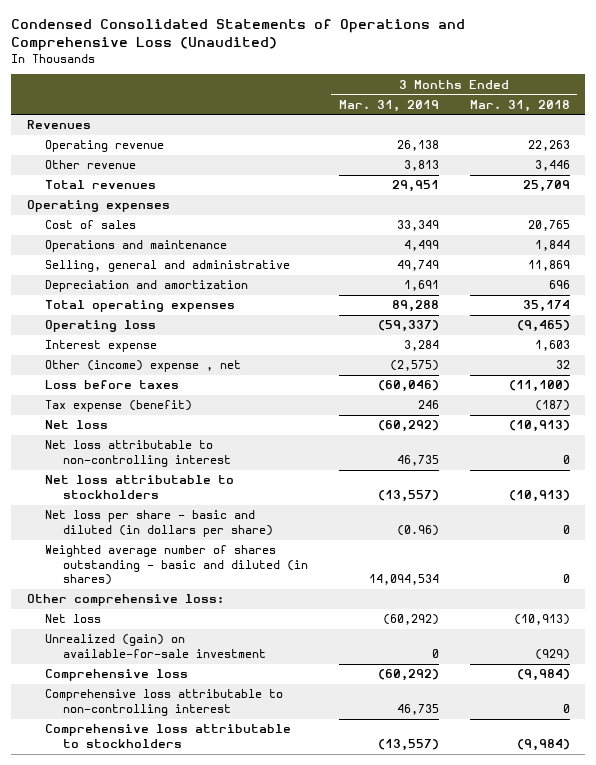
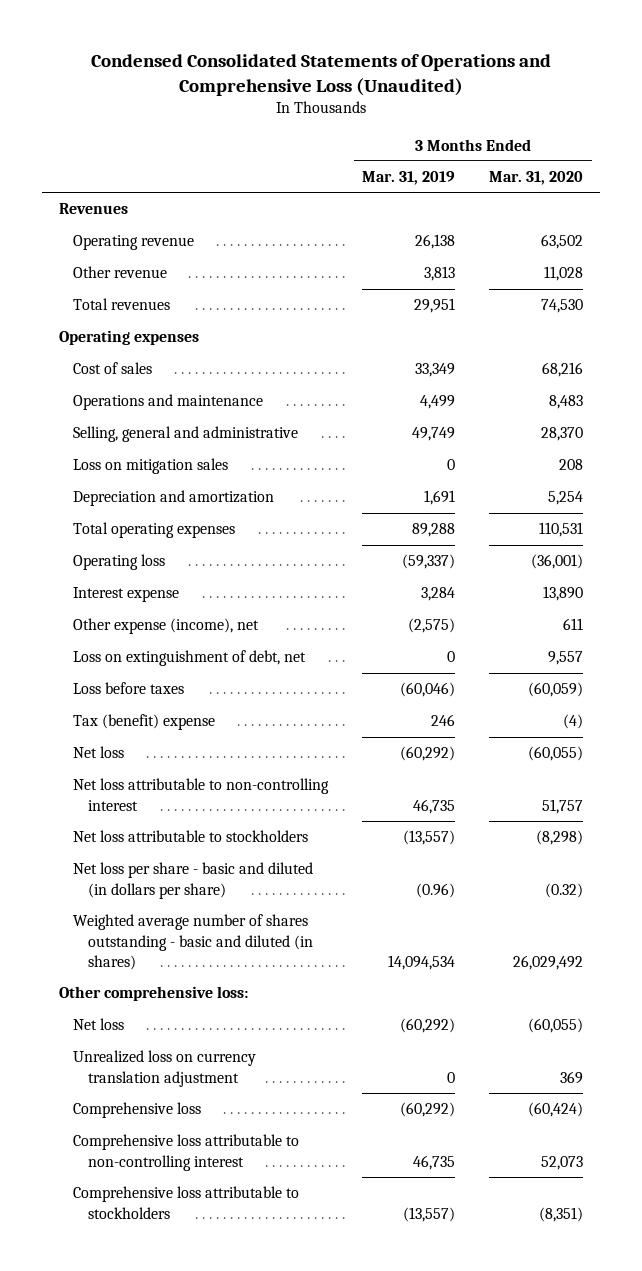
[469,99,570,112] Mar. 31, 2018 -> none
none -> [489,171,584,186] Mar. 31, 2020
none -> [73,458,229,475] Loss on mitigation sales
[44,360,241,373] Other (income) expense , net -> [73,618,260,635] Other expense (income), net
none -> [73,650,307,667] Loss on extinguishment of debt, net
[44,400,192,413] Tax expense (benefit) -> [73,714,216,731] Tax (benefit) expense
[44,634,267,658] Unrealized (gain) on available-for-sale investment -> none
none -> [73,1050,257,1087] Unrealized loss on currency translation adjustment

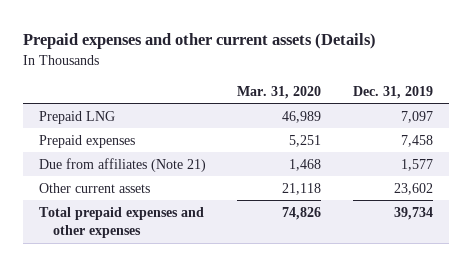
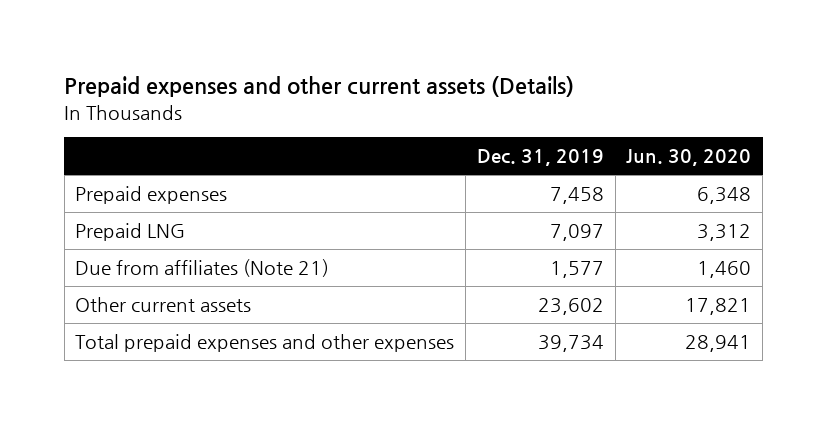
[237,85,322,99] Mar. 31, 2020 -> none
none -> [626,149,752,167] Jun. 30, 2020
[38,110,115,124] Prepaid LNG -> [75,222,186,241] Prepaid LNG

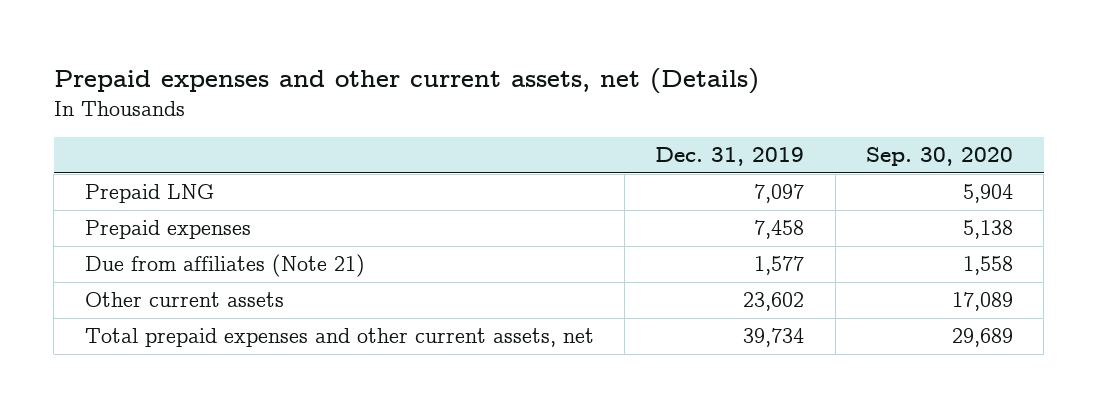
[64,76,575,98] Prepaid expenses and other current assets (Details) -> [53,68,759,95] Prepaid expenses and other current assets, net (Details)
[626,149,752,167] Jun. 30, 2020 -> none
none -> [865,147,1013,167] Sep. 30, 2020
[75,185,228,204] Prepaid expenses -> [84,220,251,240] Prepaid expenses
[75,333,455,352] Total prepaid expenses and other expenses -> [84,328,594,348] Total prepaid expenses and other current assets, net

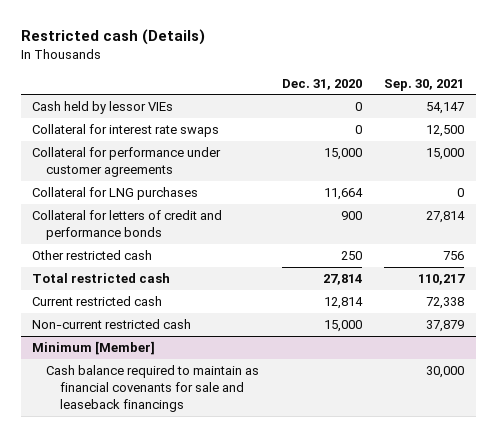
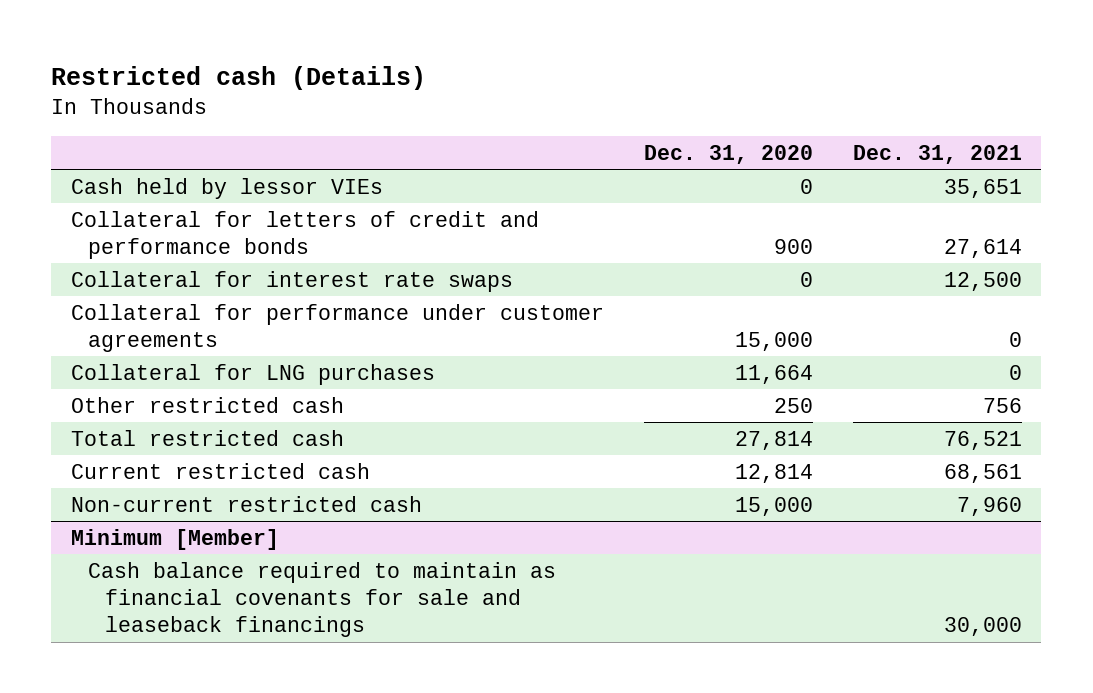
[384,78,465,91] Sep. 30, 2021 -> none
none -> [852,144,1022,164] Dec. 31, 2021
[32,210,223,240] Collateral for letters of credit and performance bonds -> [71,210,540,260] Collateral for letters of credit and performance bonds

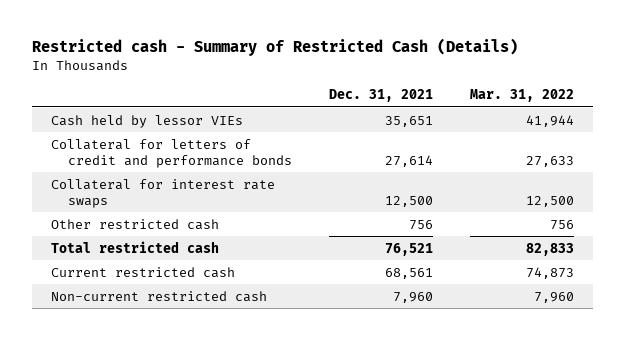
[51,66,427,91] Restricted cash (Details) -> [32,38,519,57] Restricted cash - Summary of Restricted Cash (Details)
[643,144,813,164] Dec. 31, 2020 -> none
none -> [470,89,575,103] Mar. 31, 2022
[71,303,605,353] Collateral for performance under customer agreements -> none
[71,363,436,385] Collateral for LNG purchases -> none
[71,528,280,550] Minimum [Member] -> none
[88,561,557,638] Cash balance required to maintain as financial covenants for sale and leaseback financings -> none

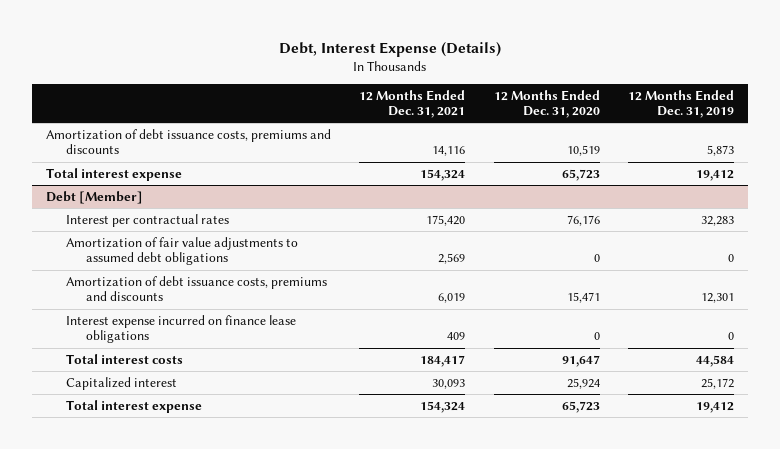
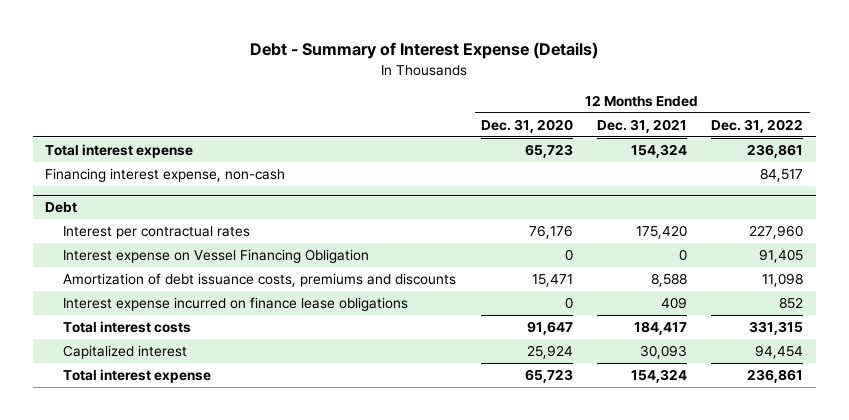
[279,41,502,57] Debt, Interest Expense (Details) -> [250,42,599,60] Debt - Summary of Interest Expense (Details)
[627,89,734,119] 12 Months Ended Dec. 31, 2019 -> none
none -> [711,118,804,133] Dec. 31, 2022
[46,128,332,155] Amortization of debt issuance costs, premiums and discounts -> none
none -> [45,168,286,183] Financing interest expense, non-cash
[46,190,144,204] Debt [Member] -> [45,202,78,214] Debt
[66,236,299,266] Amortization of fair value adjustments to assumed debt obligations -> none
none -> [63,249,370,264] Interest expense on Vessel Financing Obligation
[438,293,466,304] 6,019 -> [651,273,688,288] 8,588

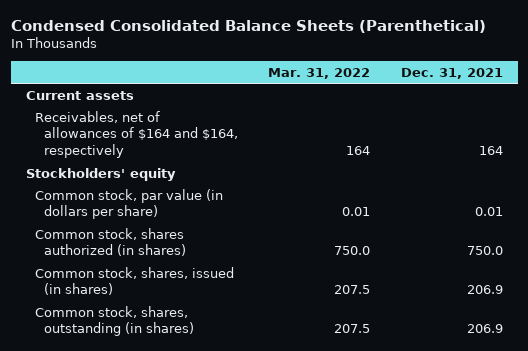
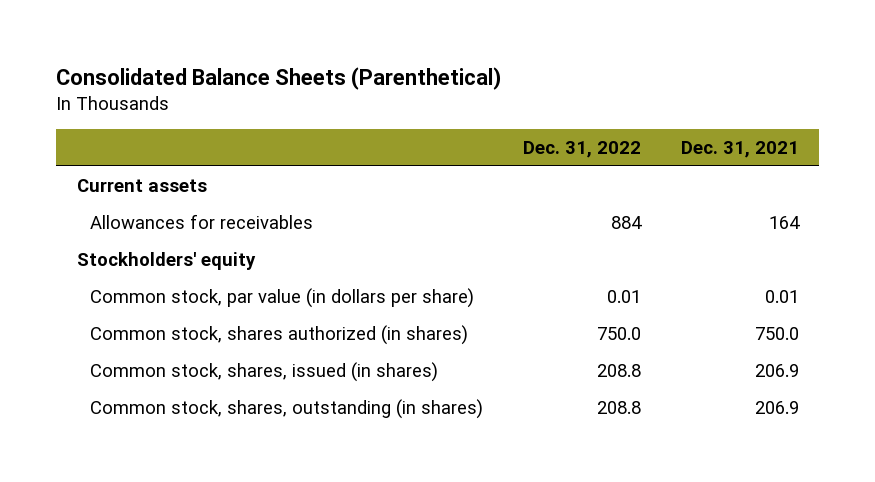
[10,19,486,33] Condensed Consolidated Balance Sheets (Parenthetical) -> [56,67,502,91] Consolidated Balance Sheets (Parenthetical)
[268,67,371,79] Mar. 31, 2022 -> none
none -> [522,140,641,158] Dec. 31, 2022
[35,110,239,159] Receivables, net of allowances of $164 and $164, respectively -> [89,214,313,230] Allowances for receivables

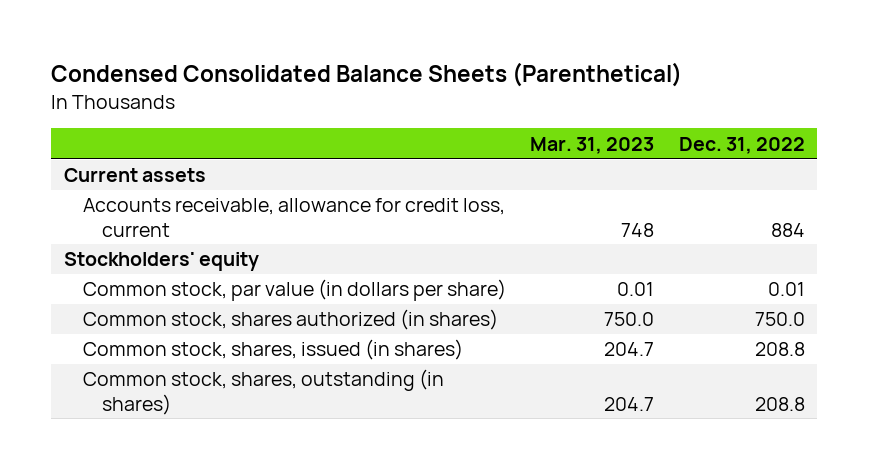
[56,67,502,91] Consolidated Balance Sheets (Parenthetical) -> [51,62,683,88] Condensed Consolidated Balance Sheets (Parenthetical)
[680,140,799,158] Dec. 31, 2021 -> none
none -> [530,136,655,154] Mar. 31, 2023
[89,214,313,230] Allowances for receivables -> [82,198,505,237] Accounts receivable, allowance for credit loss, current

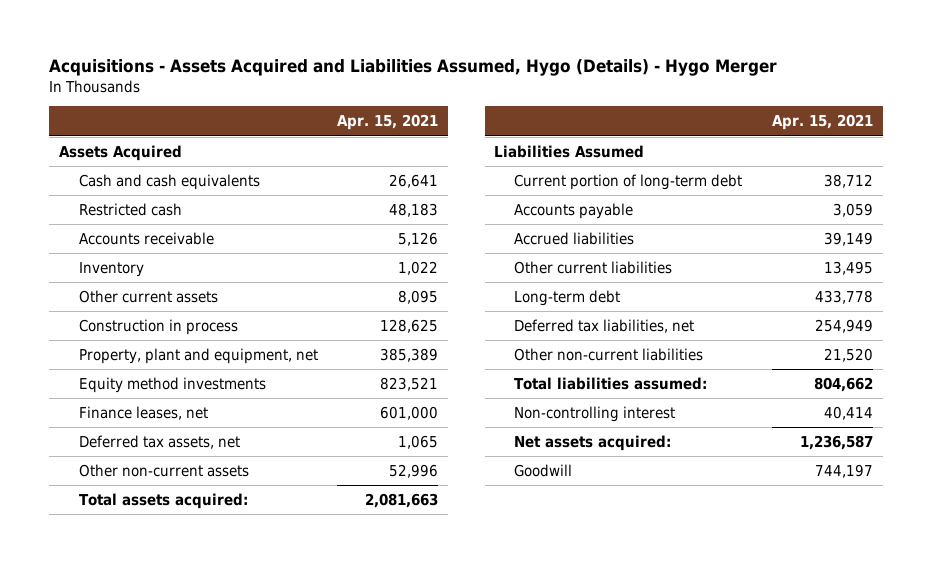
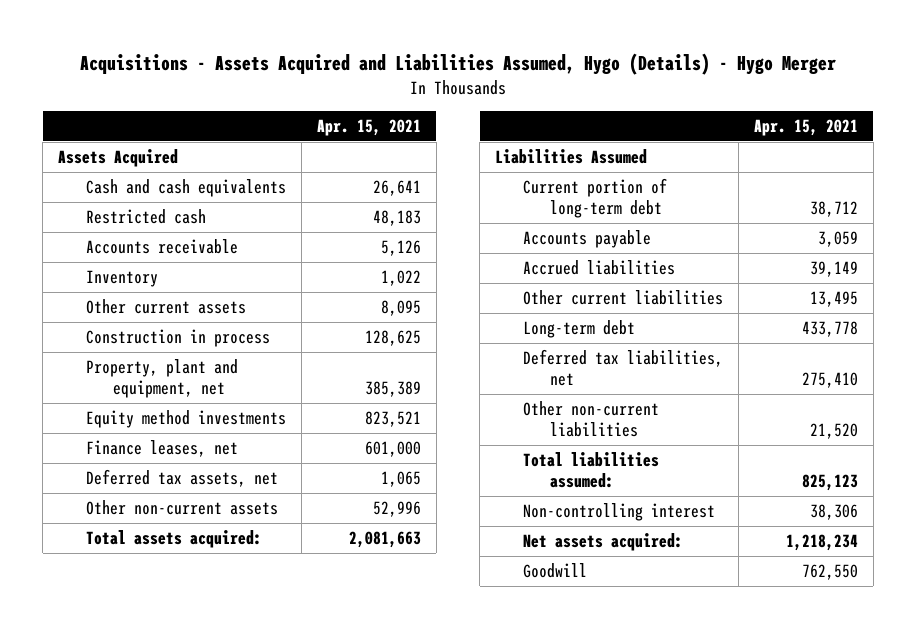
[815,319,874,334] 254,949 -> [801,371,858,388] 275,410
[814,377,874,393] 804,662 -> [801,473,858,491] 825,123
[824,406,874,421] 40,414 -> [809,503,858,520] 38,306
[800,435,874,451] 1,236,587 -> [785,533,858,551] 1,218,234
[815,464,874,479] 744,197 -> [801,563,858,580] 762,550

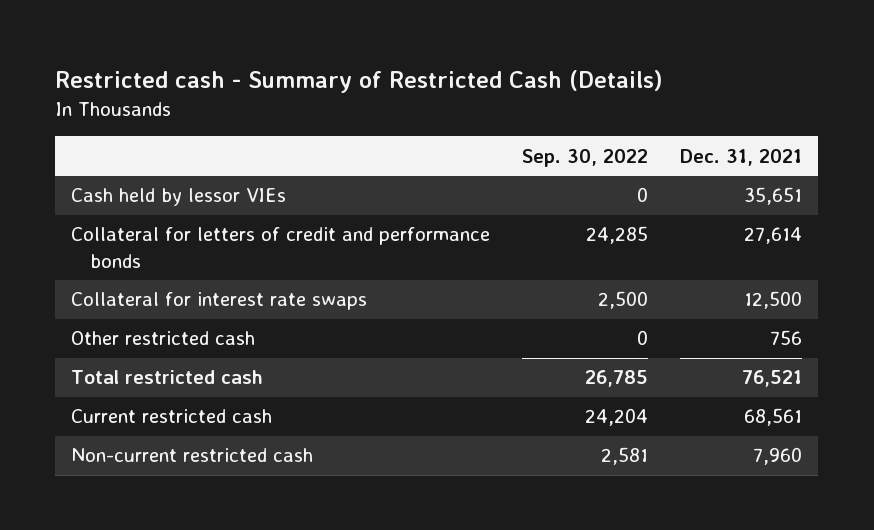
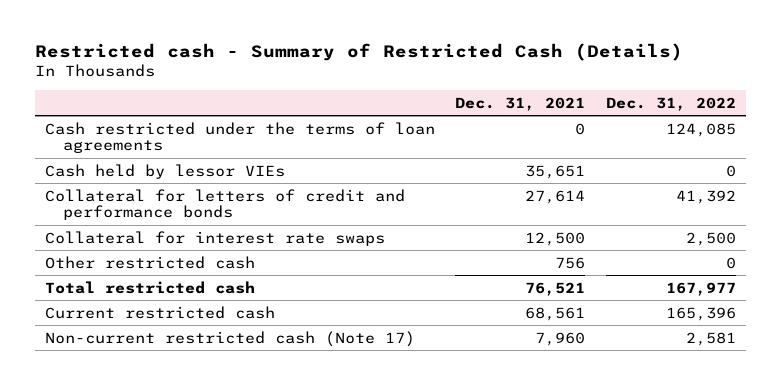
[522,148,649,167] Sep. 30, 2022 -> none
none -> [605,96,736,111] Dec. 31, 2022
none -> [44,121,435,154] Cash restricted under the terms of loan agreements
[71,448,314,463] Non-current restricted cash -> [44,330,415,347] Non-current restricted cash (Note 17)

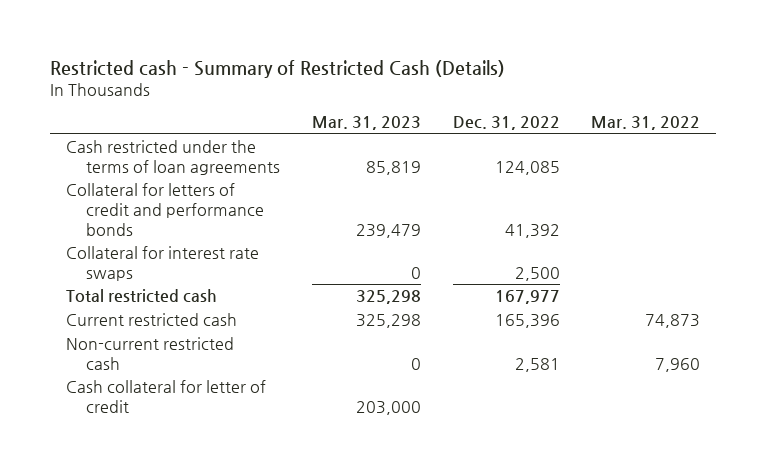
[455,96,586,111] Dec. 31, 2021 -> none
none -> [312,116,422,131] Mar. 31, 2023
none -> [591,116,701,131] Mar. 31, 2022
[44,163,285,179] Cash held by lessor VIEs -> none
[44,255,255,269] Other restricted cash -> none
[44,330,415,347] Non-current restricted cash (Note 17) -> [65,337,234,370] Non-current restricted cash
none -> [65,380,266,413] Cash collateral for letter of credit

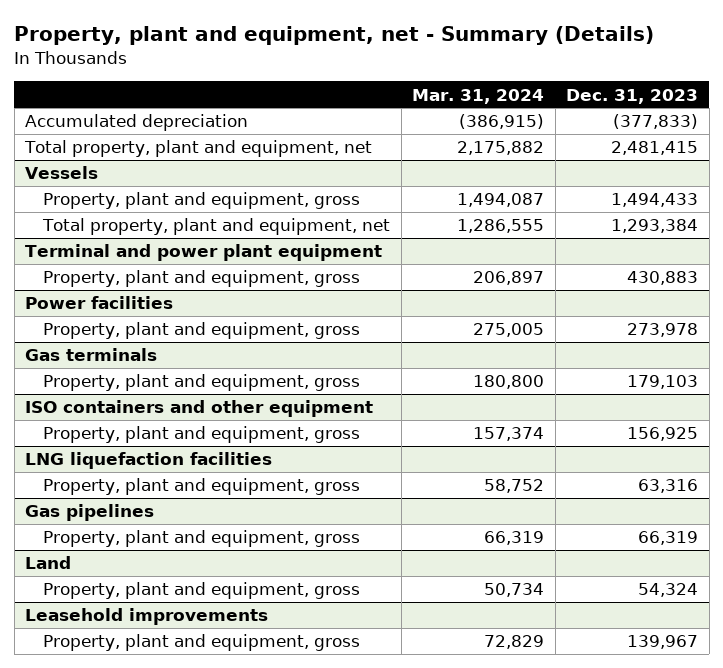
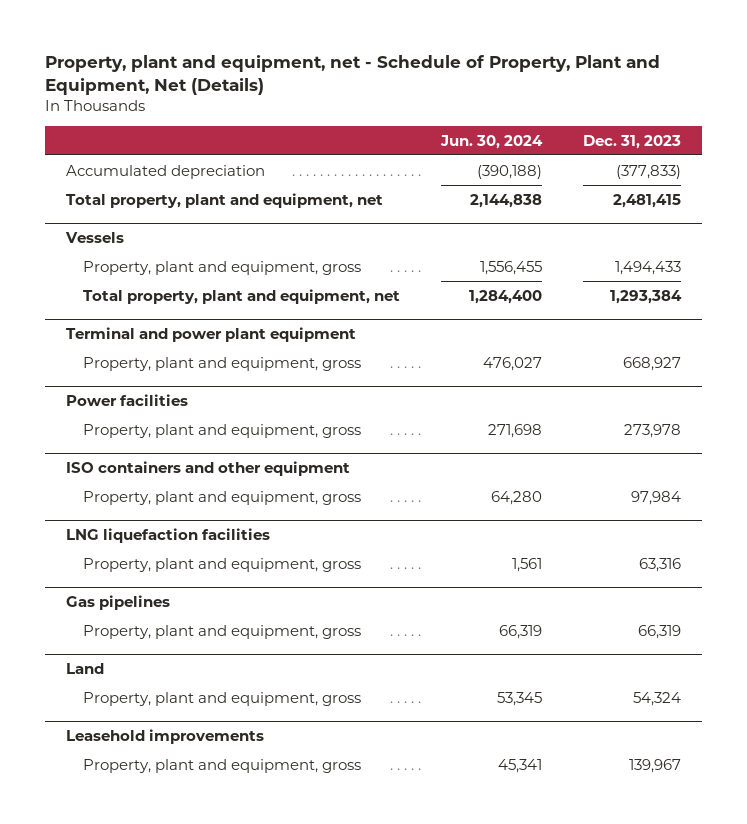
[14,25,655,45] Property, plant and equipment, net - Summary (Details) -> [45,55,661,96] Property, plant and equipment, net - Schedule of Property, Plant and Equipment, Net (Details)
[412,88,545,104] Mar. 31, 2024 -> none
none -> [440,134,544,149] Jun. 30, 2024
[627,271,699,286] 430,883 -> [623,356,682,371] 668,927
[25,348,158,362] Gas terminals -> none
[43,374,361,392] Property, plant and equipment, gross -> none
[627,427,699,442] 156,925 -> [631,490,682,505] 97,984

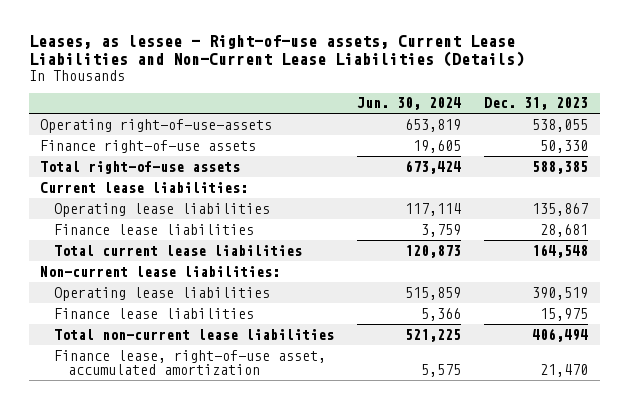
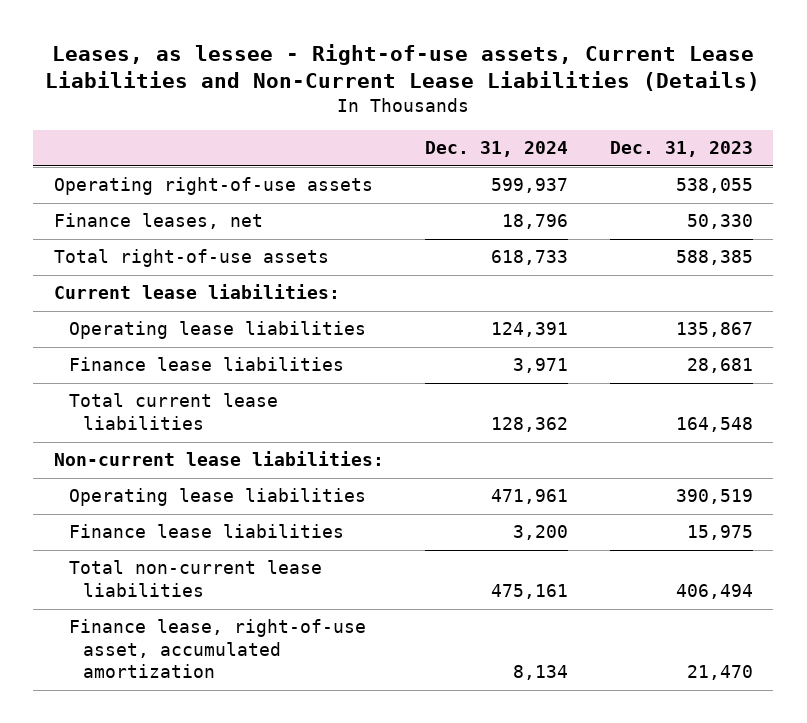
[357,97,462,111] Jun. 30, 2024 -> none
none -> [425,140,569,157] Dec. 31, 2024
[40,118,273,133] Operating right-of-use-assets -> [54,177,374,196] Operating right-of-use assets
[40,139,257,153] Finance right-of-use assets -> [54,213,264,230] Finance leases, net

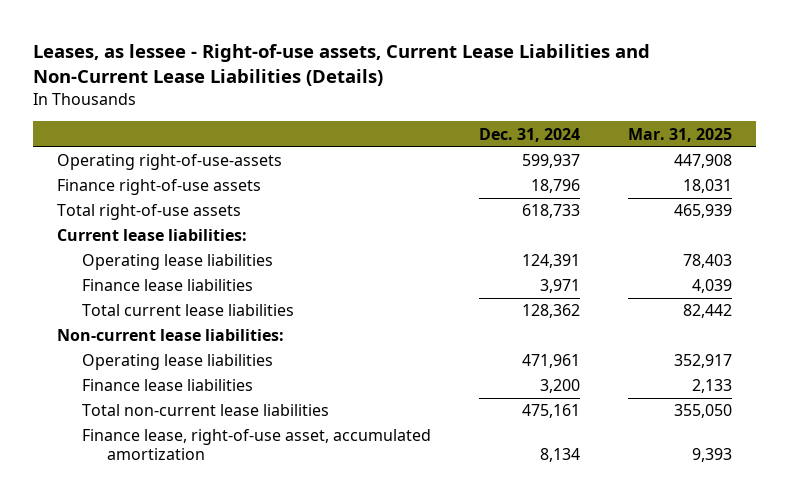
[609,140,753,157] Dec. 31, 2023 -> none
none -> [628,127,733,142] Mar. 31, 2025
[54,177,374,196] Operating right-of-use assets -> [56,154,282,171] Operating right-of-use-assets
[54,213,264,230] Finance leases, net -> [56,179,261,196] Finance right-of-use assets

